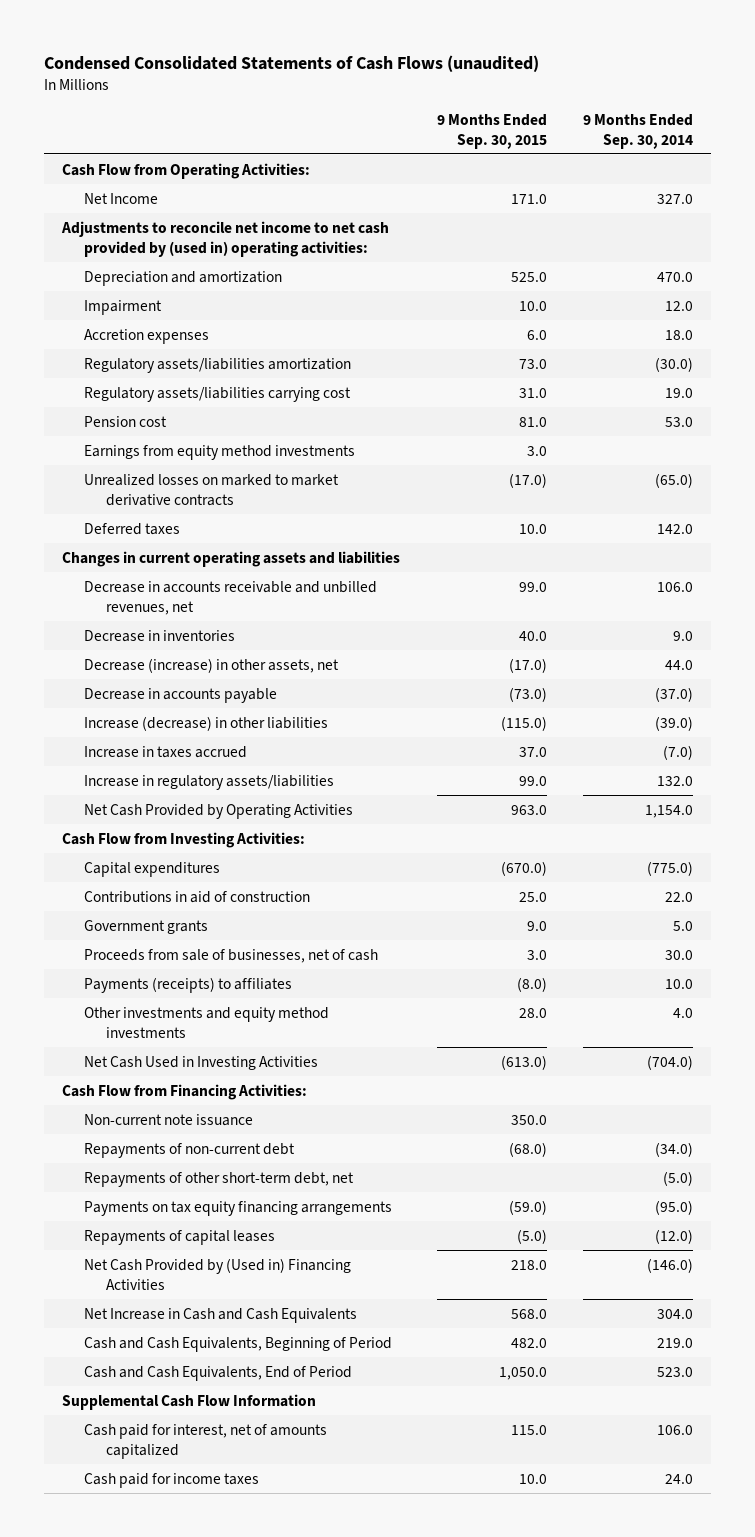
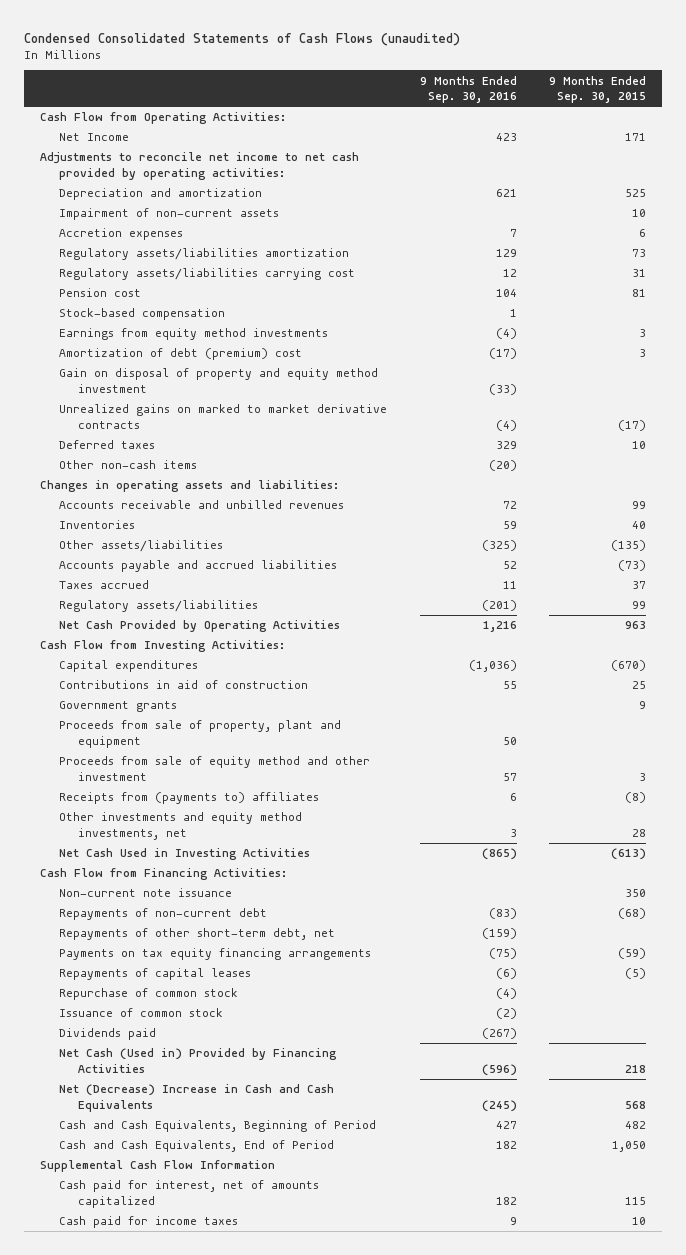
[582,113,693,149] 9 Months Ended Sep. 30, 2014 -> none
none -> [419,75,517,104] 9 Months Ended Sep. 30, 2016
[84,657,340,673] Decrease (increase) in other assets, net -> none
[84,715,329,731] Increase (decrease) in other liabilities -> none
[510,193,547,204] 171.0 -> [624,133,646,142] 171
[61,220,390,257] Adjustments to reconcile net income to net cash provided by (used in) operating activities: -> [40,152,360,180] Adjustments to reconcile net income to net cash provided by operating activities:
[510,271,547,282] 525.0 -> [624,189,646,198] 525
[84,299,163,315] Impairment -> [59,208,280,221] Impairment of non-current assets
[518,300,547,311] 10.0 -> [631,209,646,218] 10
[526,329,547,340] 6.0 -> [638,229,646,238] 6
[518,358,547,369] 73.0 -> [631,249,646,258] 73
[518,387,547,398] 31.0 -> [631,269,646,278] 31
[518,416,547,427] 81.0 -> [631,289,646,298] 81
none -> [59,308,226,321] Stock-based compensation
[526,445,547,456] 3.0 -> [638,329,646,338] 3
none -> [59,348,303,361] Amortization of debt (premium) cost
none -> [59,368,379,393] Gain on disposal of property and equity method investment
[84,473,340,506] Unrealized losses on marked to market derivative contracts -> [59,404,388,429] Unrealized gains on marked to market derivative contracts
[508,472,547,488] (17.0) -> [617,419,646,431] (17)
[518,523,547,534] 10.0 -> [631,441,646,450] 10
none -> [59,460,198,470] Other non-cash items
[62,550,401,567] Changes in current operating assets and liabilities -> [40,480,340,493] Changes in operating assets and liabilities:
[84,580,378,615] Decrease in accounts receivable and unbilled revenues, net -> [59,500,345,510] Accounts receivable and unbilled revenues
[518,581,547,592] 99.0 -> [631,501,646,510] 99
[84,629,236,642] Decrease in inventories -> [59,520,136,530] Inventories
[518,630,547,641] 40.0 -> [631,521,646,530] 40
none -> [59,540,224,553] Other assets/liabilities
[84,687,278,703] Decrease in accounts payable -> [59,560,338,573] Accounts payable and accrued liabilities
[508,686,547,702] (73.0) -> [617,560,646,572] (73)
[84,745,248,758] Increase in taxes accrued -> [59,580,150,590] Taxes accrued
[518,746,547,757] 37.0 -> [631,581,646,590] 37
[84,774,335,790] Increase in regulatory assets/liabilities -> [59,600,259,613] Regulatory assets/liabilities
[518,775,547,786] 99.0 -> [631,601,646,610] 99
[510,804,547,815] 963.0 -> [624,621,646,630] 963
[84,948,379,963] Proceeds from sale of businesses, net of cash -> none
[500,860,547,876] (670.0) -> [610,660,646,672] (670)
[518,891,547,902] 25.0 -> [631,681,646,690] 25
[526,920,547,931] 9.0 -> [638,701,646,710] 9
none -> [59,720,342,748] Proceeds from sale of property, plant and equipment
none -> [59,756,371,781] Proceeds from sale of equity method and other investment
[84,976,293,993] Payments (receipts) to affiliates -> [59,792,320,805] Receipts from (payments to) affiliates
[516,976,547,992] (8.0) -> [624,792,646,804] (8)
[84,1006,330,1038] Other investments and equity method investments -> [59,812,303,840] Other investments and equity method investments, net
[518,1007,547,1018] 28.0 -> [631,828,646,837] 28
[500,1054,547,1070] (613.0) -> [610,848,646,861] (613)
[510,1114,547,1125] 350.0 -> [624,889,646,898] 350
[508,1141,547,1157] (68.0) -> [617,908,646,920] (68)
[508,1199,547,1215] (59.0) -> [617,948,646,960] (59)
[516,1228,547,1244] (5.0) -> [624,968,646,980] (5)
none -> [59,988,239,1001] Repurchase of common stock
none -> [59,1008,224,1018] Issuance of common stock
none -> [59,1028,157,1041] Dividends paid
[84,1257,352,1290] Net Cash Provided by (Used in) Financing Activities -> [59,1048,338,1073] Net Cash (Used in) Provided by Financing Activities
[510,1259,547,1270] 218.0 -> [624,1064,646,1073] 218
[84,1307,358,1323] Net Increase in Cash and Cash Equivalents -> [59,1084,335,1112] Net (Decrease) Increase in Cash and Cash Equivalents
[510,1308,547,1319] 568.0 -> [624,1100,646,1109] 568
[510,1337,547,1348] 482.0 -> [624,1121,646,1130] 482
[498,1366,547,1380] 1,050.0 -> [611,1141,646,1153] 1,050
[510,1424,547,1435] 115.0 -> [624,1196,646,1205] 115
[518,1473,547,1484] 10.0 -> [631,1217,646,1226] 10

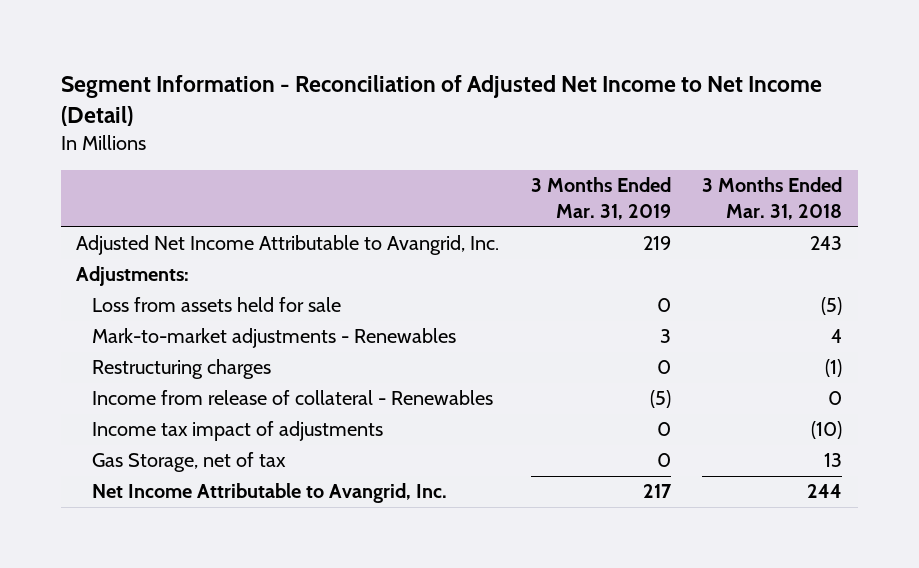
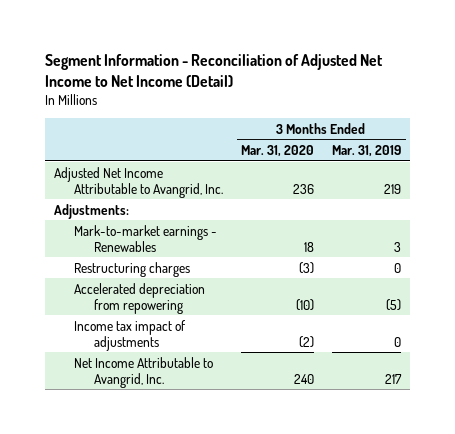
[702,177,843,221] 3 Months Ended Mar. 31, 2018 -> none
none -> [241,145,315,158] Mar. 31, 2020
[91,297,341,313] Loss from assets held for sale -> none
[91,328,456,349] Mark-to-market adjustments - Renewables -> [73,224,217,252] Mark-to-market earnings - Renewables
[91,390,493,406] Income from release of collateral - Renewables -> none
none -> [73,282,205,314] Accelerated depreciation from repowering
[91,452,286,473] Gas Storage, net of tax -> none

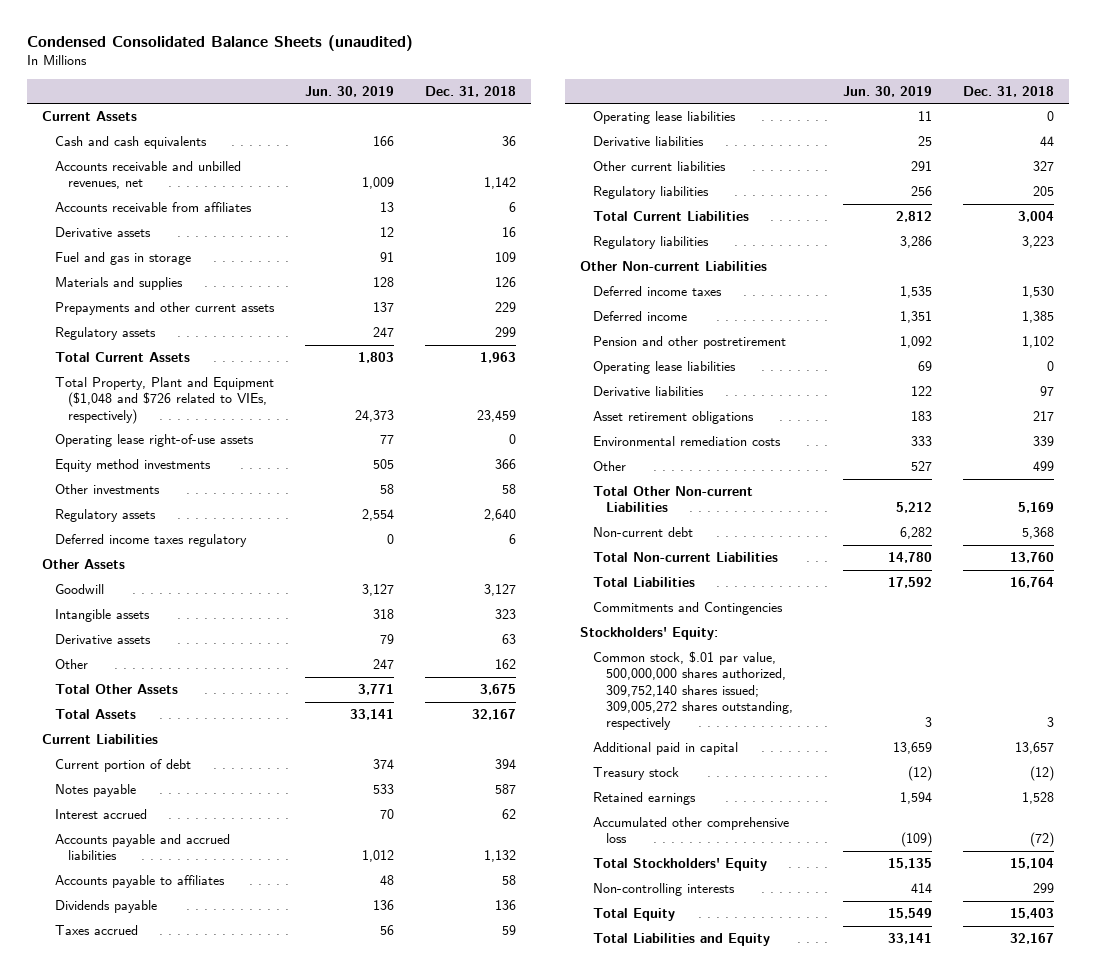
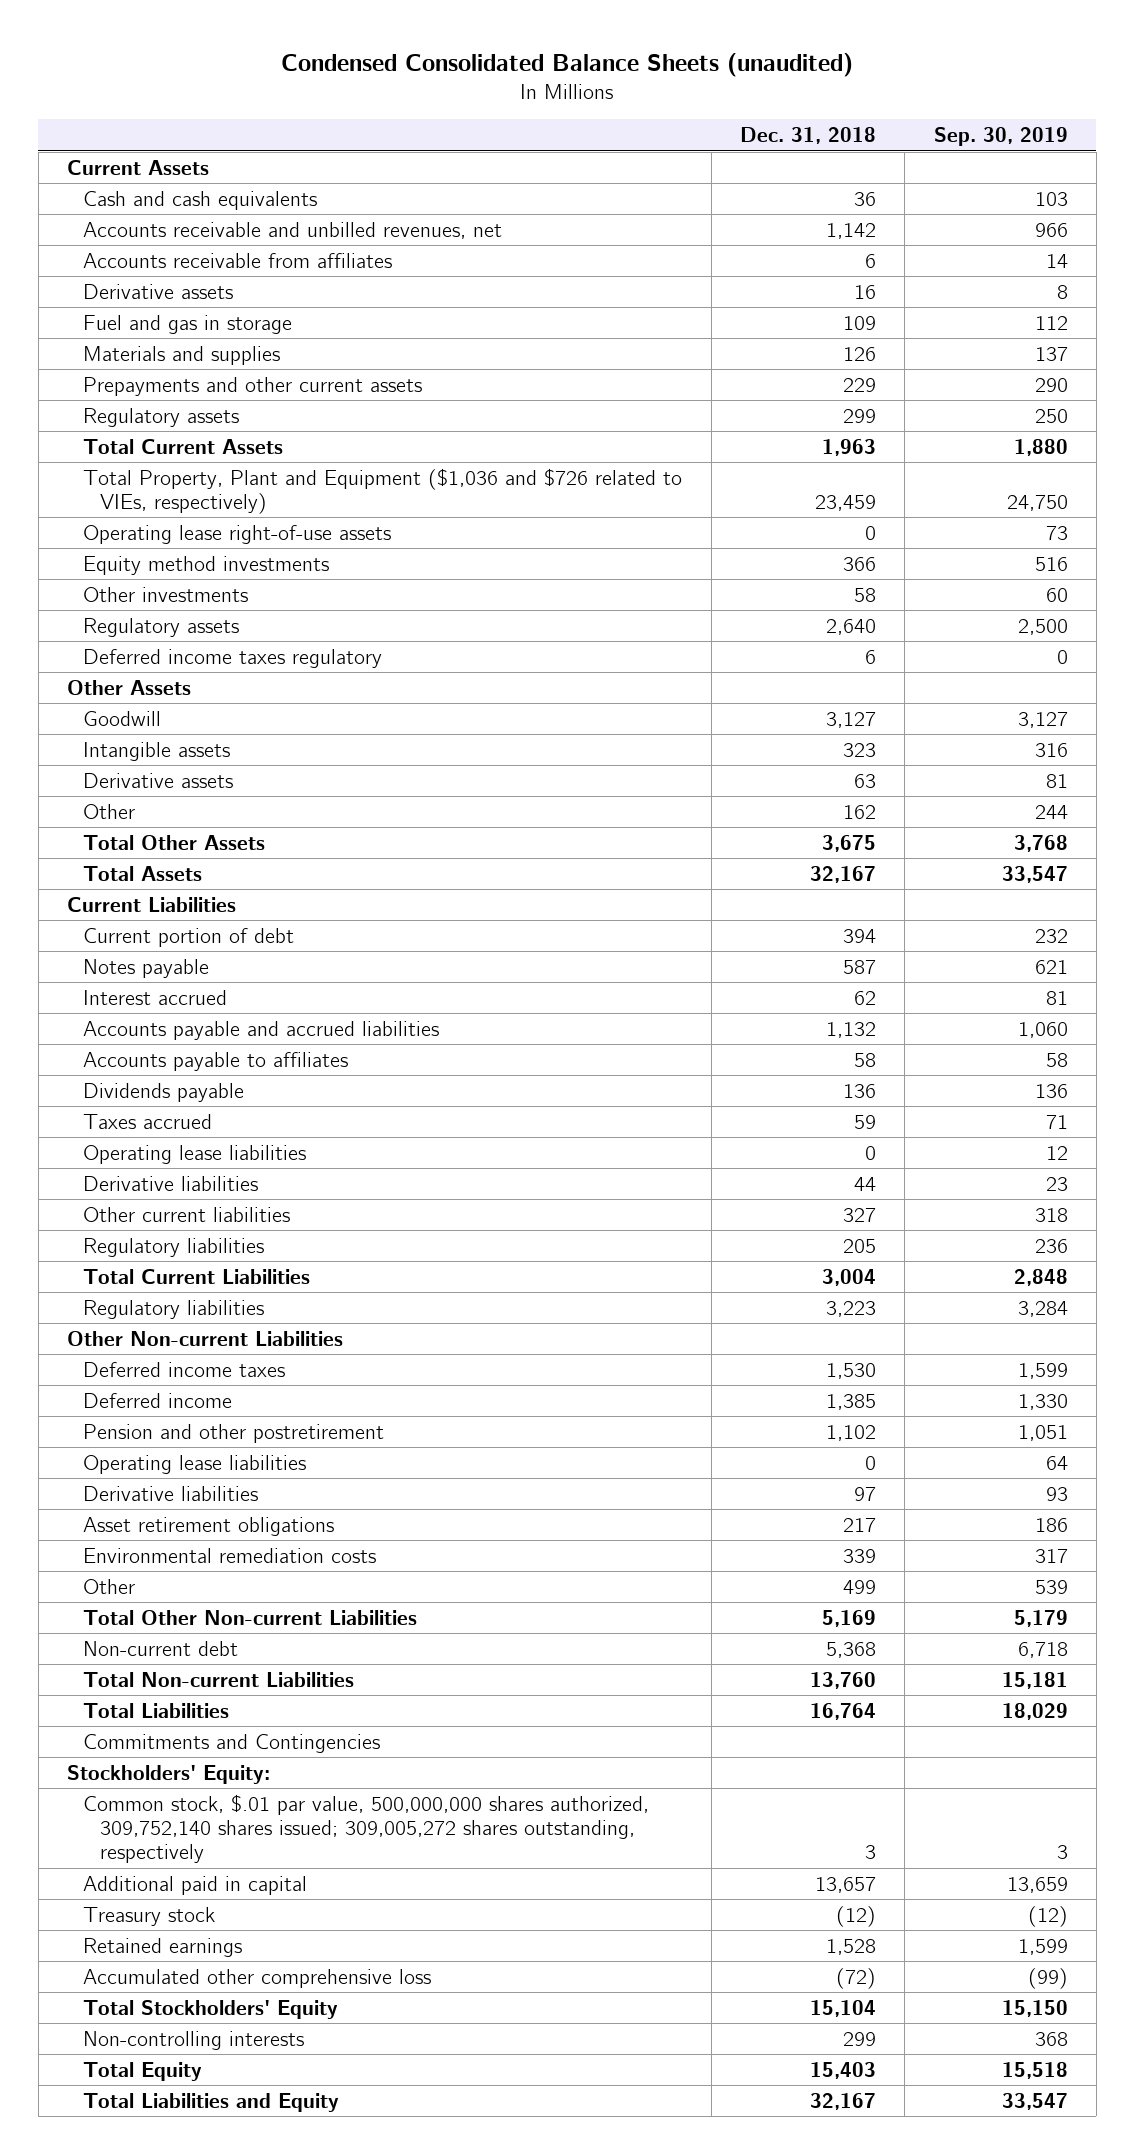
[304,85,394,97] Jun. 30, 2019 -> none
none -> [933,127,1068,147] Sep. 30, 2019
[54,376,274,424] Total Property, Plant and Equipment ($1,048 and $726 related to VIEs, respectively) -> [83,467,683,514] Total Property, Plant and Equipment ($1,036 and $726 related to VIEs, respectively)

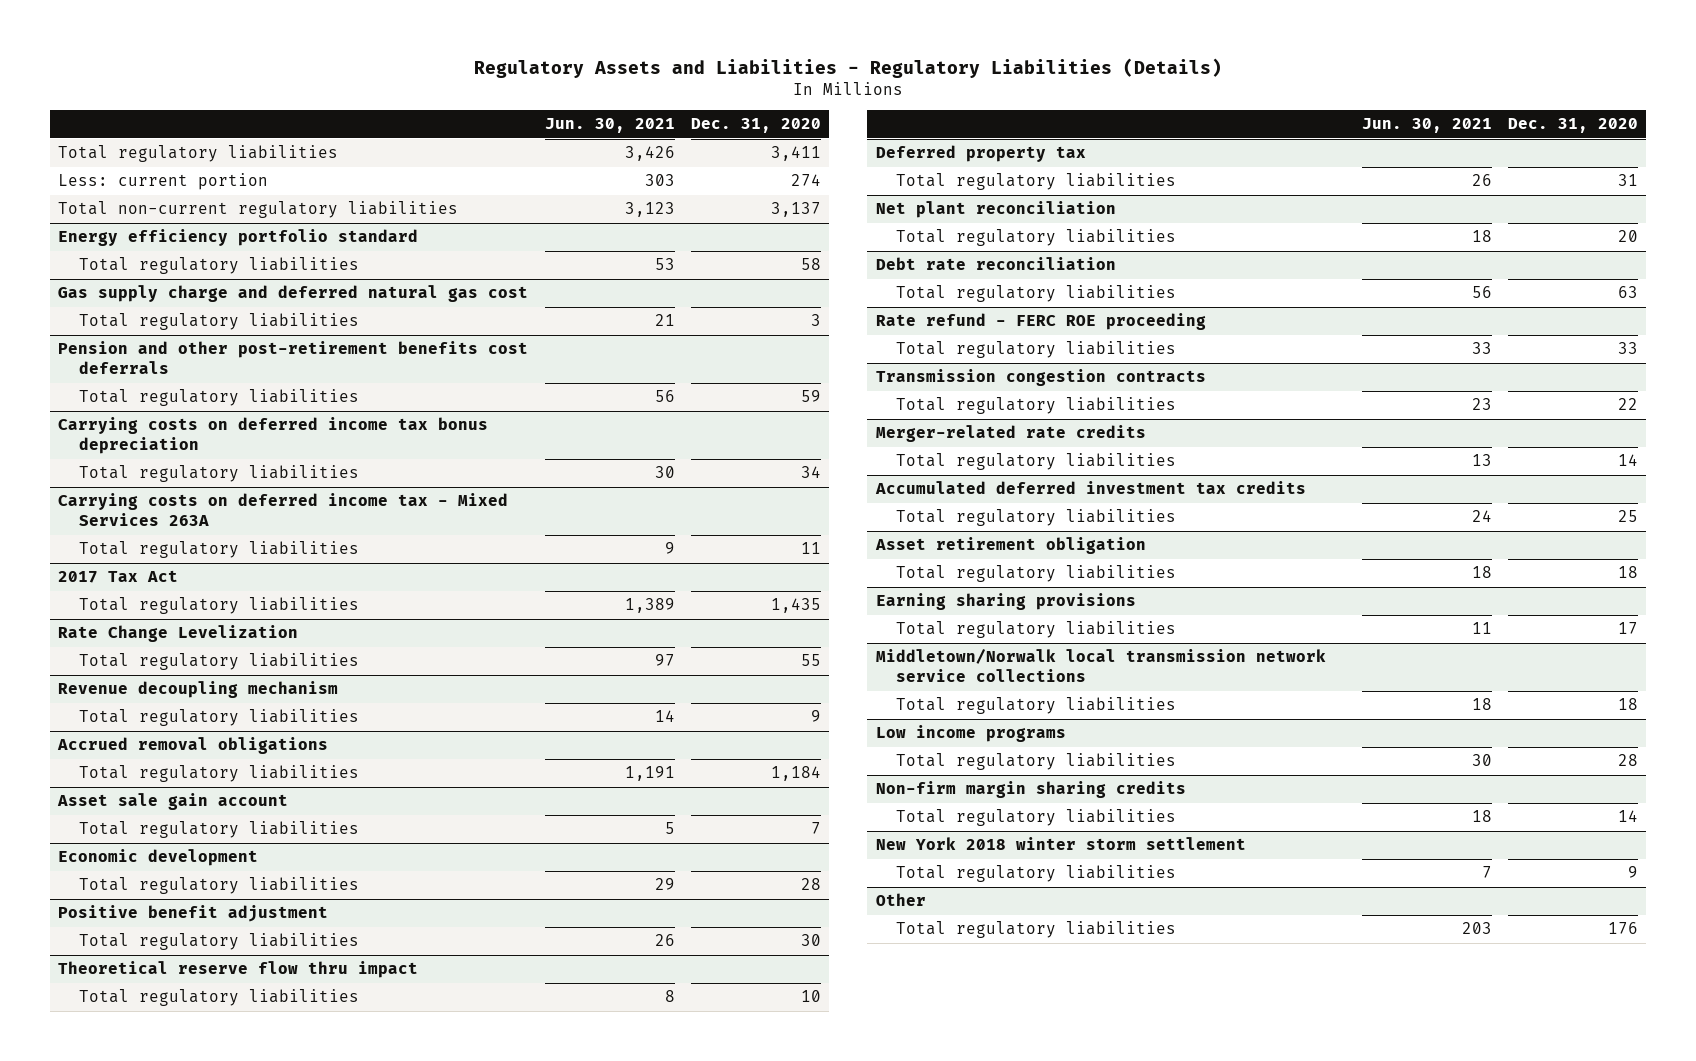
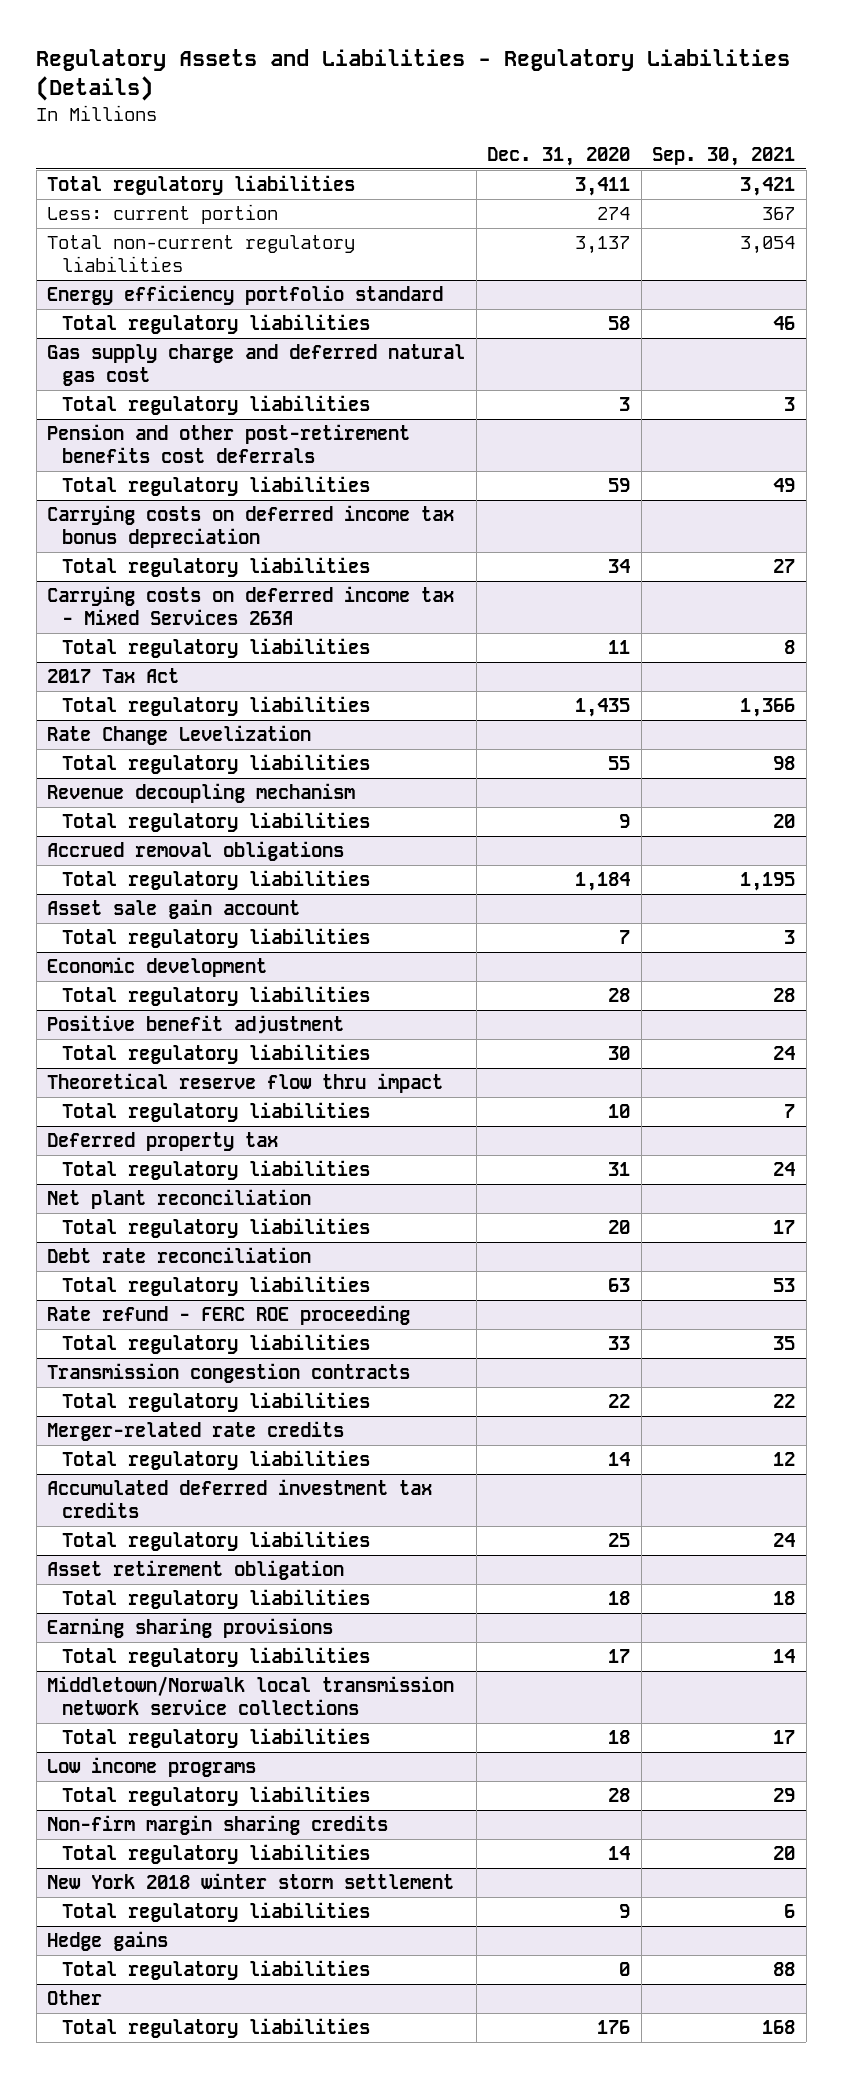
[544,118,675,134] Jun. 30, 2021 -> none
none -> [652,146,796,166] Sep. 30, 2021
none -> [47,1931,169,1952] Hedge gains
none -> [61,1960,370,1981] Total regulatory liabilities

